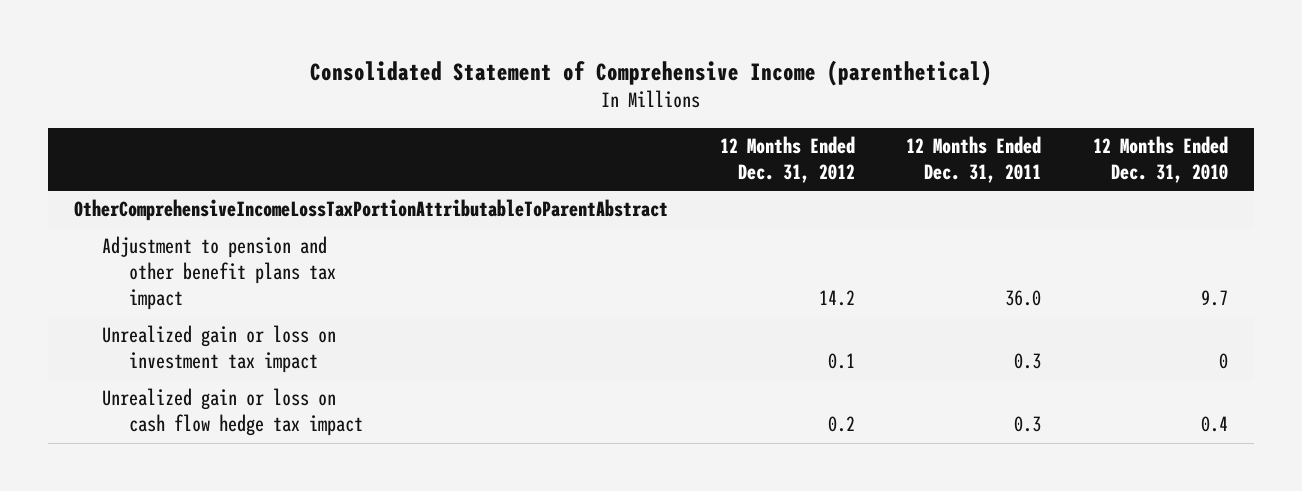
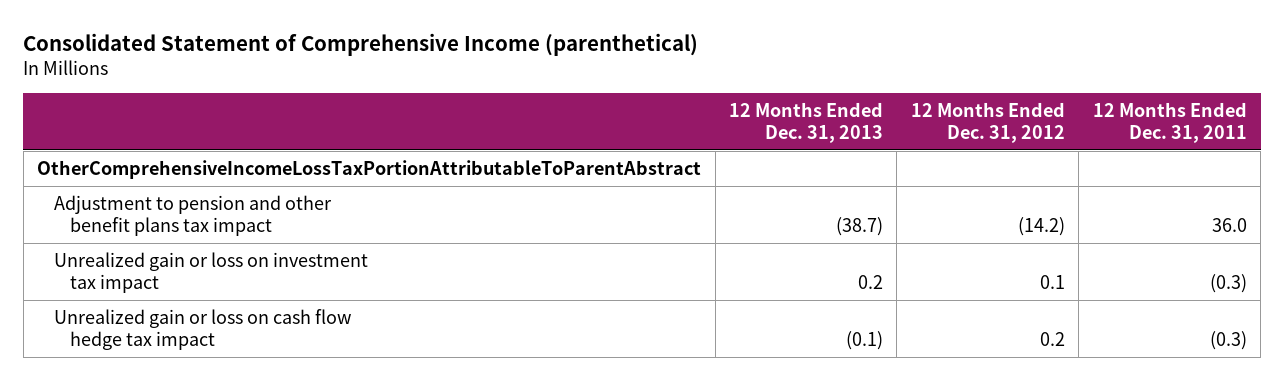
[1093,136,1229,183] 12 Months Ended Dec. 31, 2010 -> none
none -> [729,101,884,143] 12 Months Ended Dec. 31, 2013
[818,290,855,307] 14.2 -> [1017,216,1065,236] (14.2)
[1014,353,1042,370] 0.3 -> [1209,273,1247,293] (0.3)
[1014,416,1042,433] 0.3 -> [1209,330,1247,350] (0.3)

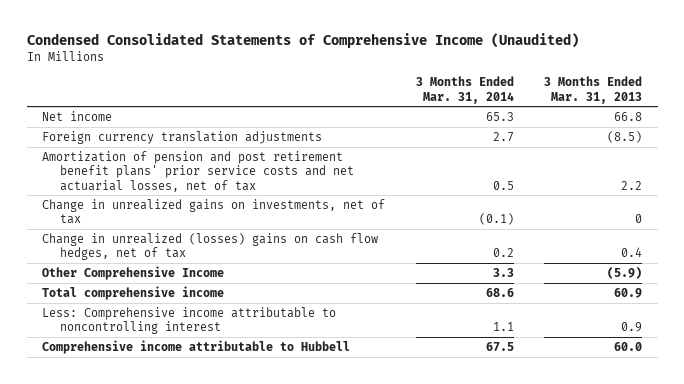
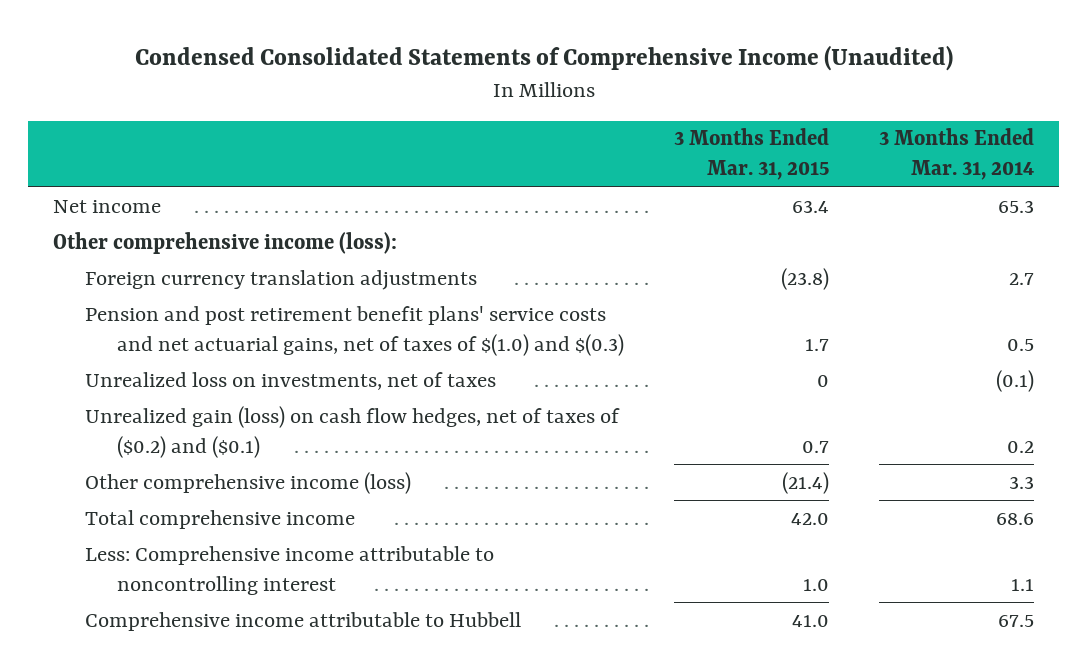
[544,76,643,104] 3 Months Ended Mar. 31, 2013 -> none
none -> [673,128,829,181] 3 Months Ended Mar. 31, 2015
none -> [53,231,398,254] Other comprehensive income (loss):
[42,150,355,192] Amortization of pension and post retirement benefit plans' prior service costs and net actuarial losses, net of tax -> [85,305,624,356] Pension and post retirement benefit plans' service costs and net actuarial gains, net of taxes of $(1.0) and $(0.3)
[42,198,386,225] Change in unrealized gains on investments, net of tax -> [85,371,497,390] Unrealized loss on investments, net of taxes
[42,232,379,261] Change in unrealized (losses) gains on cash flow hedges, net of tax -> [85,405,621,458] Unrealized gain (loss) on cash flow hedges, net of taxes of ($0.2) and ($0.1)
[42,265,225,280] Other Comprehensive Income -> [85,471,412,494] Other comprehensive income (loss)

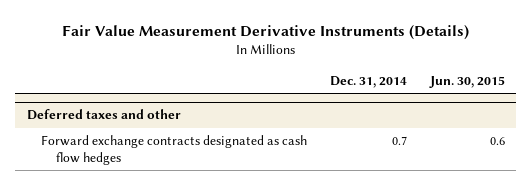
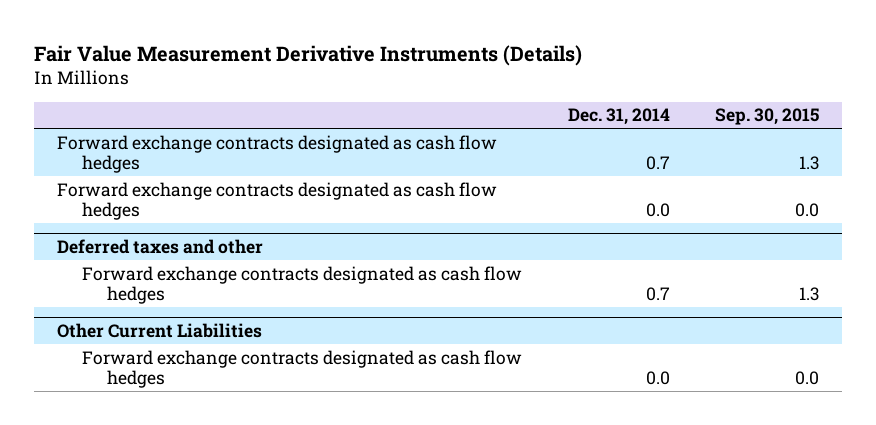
[428,75,505,88] Jun. 30, 2015 -> none
none -> [715,108,820,126] Sep. 30, 2015
none -> [56,134,497,174] Forward exchange contracts designated as cash flow hedges
none -> [56,181,497,221] Forward exchange contracts designated as cash flow hedges
none -> [56,322,262,338] Other Current Liabilities
none -> [82,349,523,389] Forward exchange contracts designated as cash flow hedges

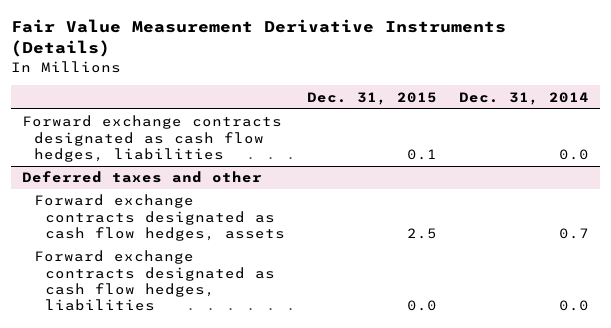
[715,108,820,126] Sep. 30, 2015 -> none
none -> [306,91,437,105] Dec. 31, 2015
[56,134,497,174] Forward exchange contracts designated as cash flow hedges -> none
[56,181,497,221] Forward exchange contracts designated as cash flow hedges -> [22,115,283,162] Forward exchange contracts designated as cash flow hedges, liabilities
[56,322,262,338] Other Current Liabilities -> none
[82,265,523,305] Forward exchange contracts designated as cash flow hedges -> [33,194,285,241] Forward exchange contracts designated as cash flow hedges, assets
[82,349,523,389] Forward exchange contracts designated as cash flow hedges -> [33,250,275,312] Forward exchange contracts designated as cash flow hedges, liabilities

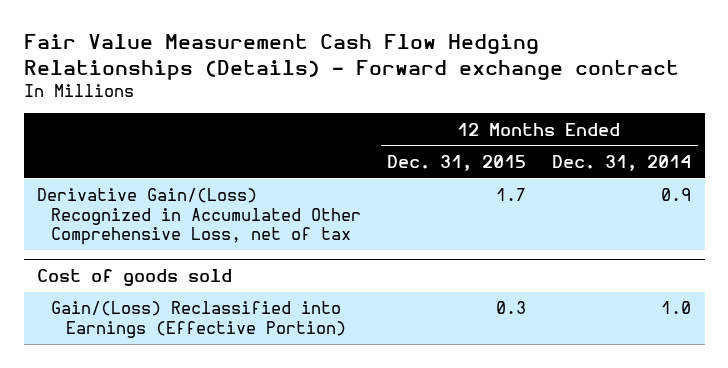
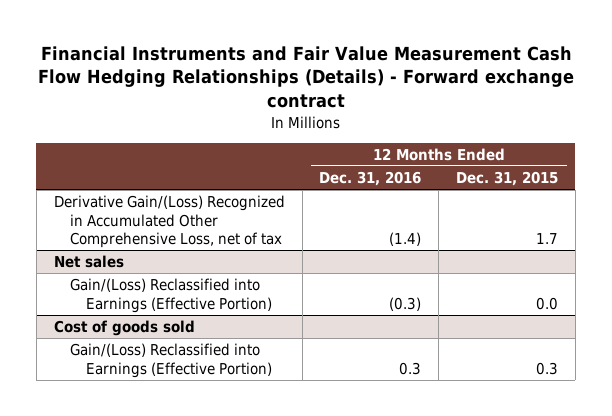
[23,34,679,80] Fair Value Measurement Cash Flow Hedging Relationships (Details) - Forward exchange contract -> [37,45,574,109] Financial Instruments and Fair Value Measurement Cash Flow Hedging Relationships (Details) - Forward exchange contract
[552,154,692,171] Dec. 31, 2014 -> none
none -> [319,171,422,187] Dec. 31, 2016
none -> [53,255,124,269] Net sales
none -> [69,278,273,313] Gain/(Loss) Reclassified into Earnings (Effective Portion)

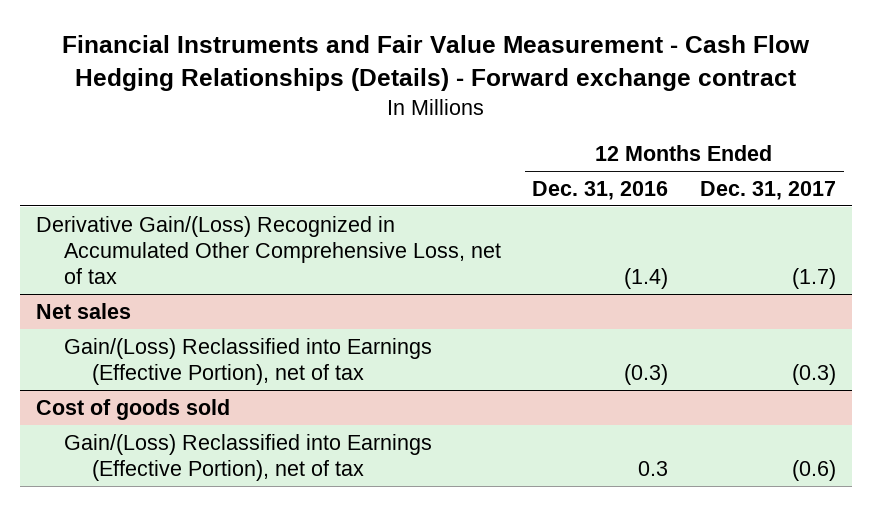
[37,45,574,109] Financial Instruments and Fair Value Measurement Cash Flow Hedging Relationships (Details) - Forward exchange contract -> [61,35,810,92] Financial Instruments and Fair Value Measurement - Cash Flow Hedging Relationships (Details) - Forward exchange contract
[456,171,559,187] Dec. 31, 2015 -> none
none -> [700,180,837,200] Dec. 31, 2017
[69,278,273,313] Gain/(Loss) Reclassified into Earnings (Effective Portion) -> [63,337,432,386] Gain/(Loss) Reclassified into Earnings (Effective Portion), net of tax
[69,343,273,378] Gain/(Loss) Reclassified into Earnings (Effective Portion) -> [63,433,432,482] Gain/(Loss) Reclassified into Earnings (Effective Portion), net of tax

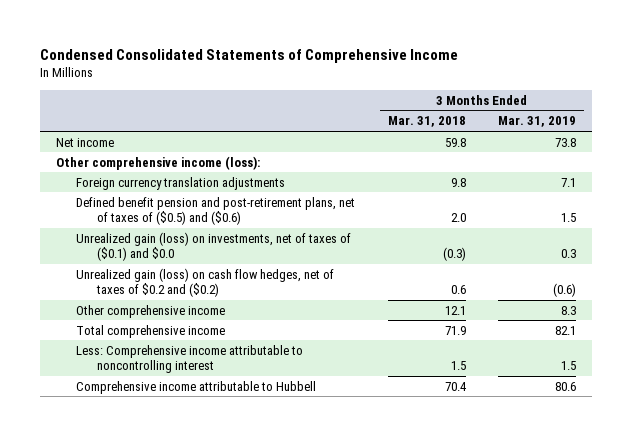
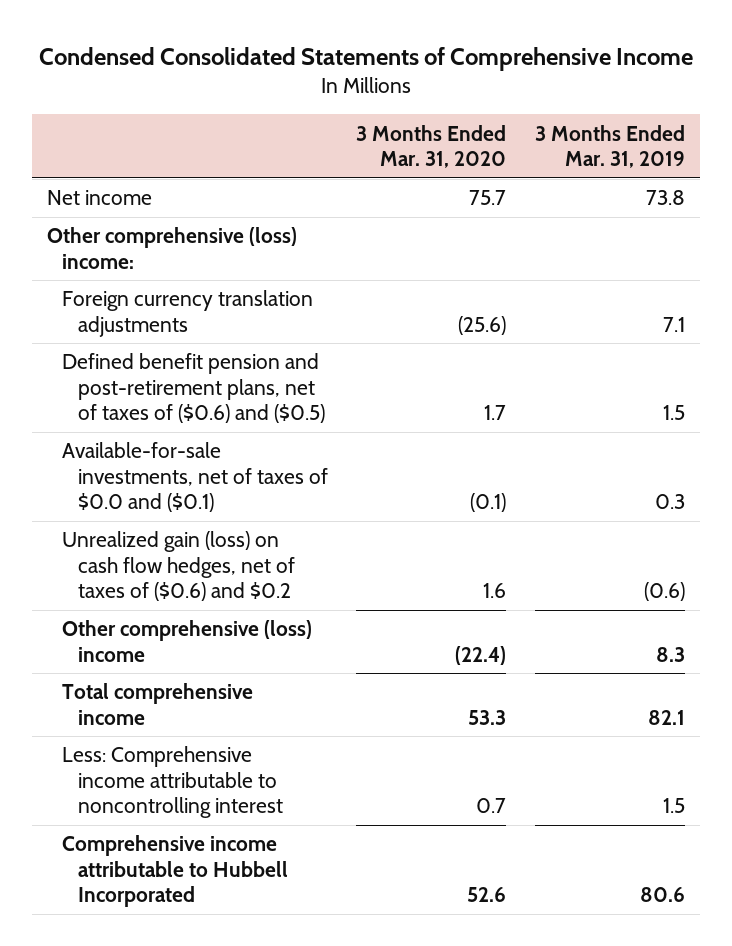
[387,116,466,128] Mar. 31, 2018 -> none
none -> [356,124,507,169] 3 Months Ended Mar. 31, 2020
[55,155,260,170] Other comprehensive income (loss): -> [46,227,297,269] Other comprehensive (loss) income:
[76,196,356,226] Defined benefit pension and post-retirement plans, net of taxes of ($0.5) and ($0.6) -> [62,353,325,424] Defined benefit pension and post-retirement plans, net of taxes of ($0.6) and ($0.5)
[76,231,352,262] Unrealized gain (loss) on investments, net of taxes of ($0.1) and $0.0 -> [62,442,328,513] Available-for-sale investments, net of taxes of $0.0 and ($0.1)
[76,267,335,298] Unrealized gain (loss) on cash flow hedges, net of taxes of $0.2 and ($0.2) -> [62,531,295,602] Unrealized gain (loss) on cash flow hedges, net of taxes of ($0.6) and $0.2
[76,304,226,318] Other comprehensive income -> [62,620,313,662] Other comprehensive (loss) income
[76,380,317,394] Comprehensive income attributable to Hubbell -> [62,835,288,908] Comprehensive income attributable to Hubbell Incorporated

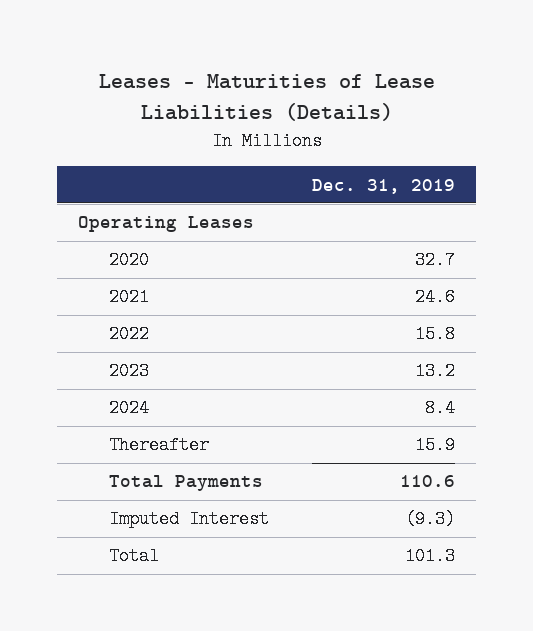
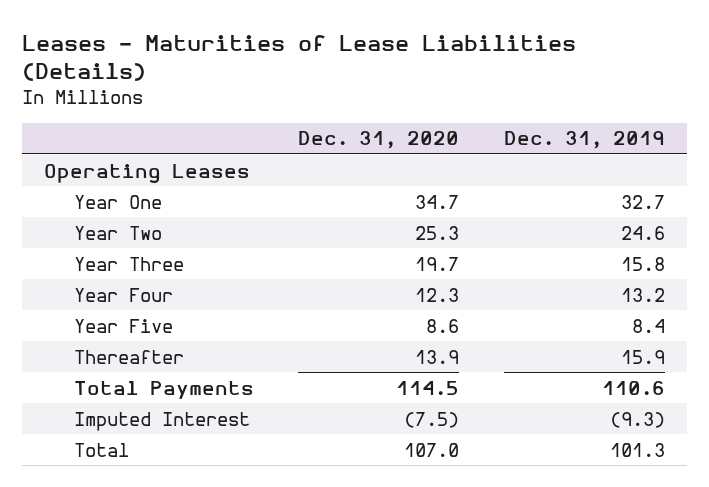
none -> [298,131,460,150] Dec. 31, 2020
[109,251,150,270] 2020 -> [73,194,162,209] Year One
[109,288,150,307] 2021 -> [73,225,162,240] Year Two
[109,325,150,344] 2022 -> [73,256,184,271] Year Three
[109,362,150,381] 2023 -> [73,287,173,302] Year Four
[109,399,150,418] 2024 -> [73,318,173,333] Year Five

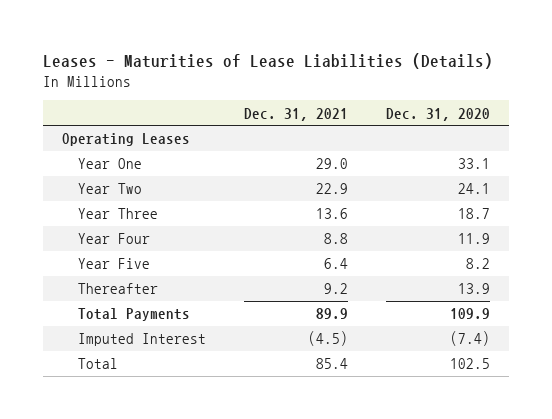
[504,131,666,150] Dec. 31, 2019 -> none
none -> [244,107,349,121] Dec. 31, 2021
[415,194,460,209] 34.7 -> [458,158,491,170] 33.1
[415,225,460,240] 25.3 -> [458,183,491,195] 24.1
[415,256,460,271] 19.7 -> [458,208,491,220] 18.7
[415,287,460,302] 12.3 -> [458,233,491,245] 11.9
[426,318,460,333] 8.6 -> [466,258,491,270] 8.2
[396,380,460,395] 114.5 -> [450,308,491,320] 109.9
[404,411,460,428] (7.5) -> [450,331,491,347] (7.4)
[404,442,460,457] 107.0 -> [450,358,491,370] 102.5

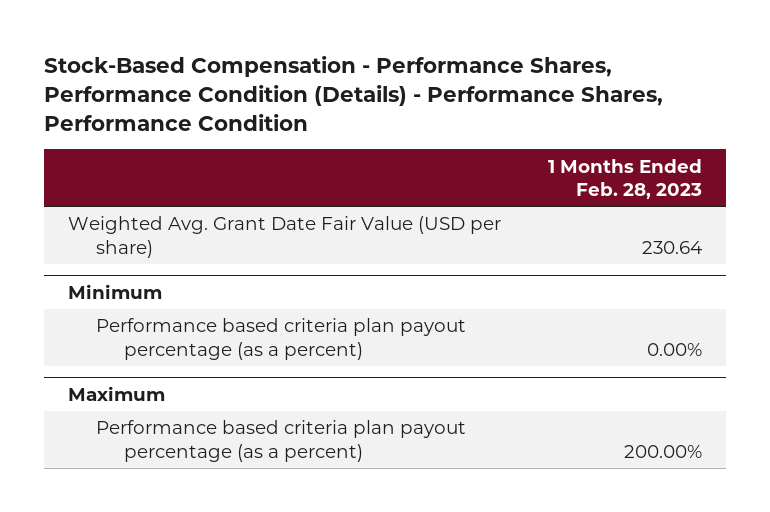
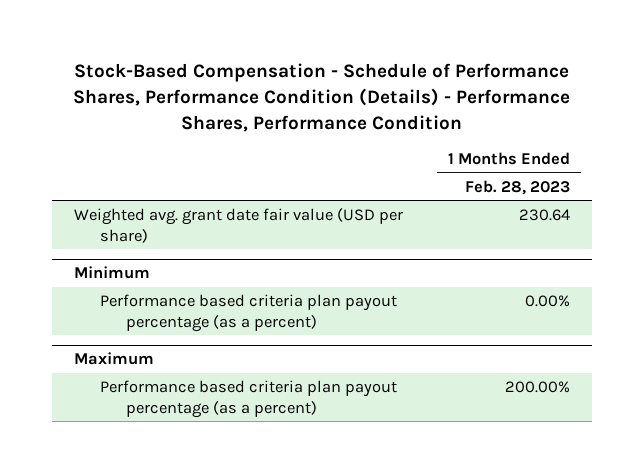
[44,56,664,131] Stock-Based Compensation - Performance Shares, Performance Condition (Details) - Performance Shares, Performance Condition -> [72,63,570,132] Stock-Based Compensation - Schedule of Performance Shares, Performance Condition (Details) - Performance Shares, Performance Condition
[67,216,501,258] Weighted Avg. Grant Date Fair Value (USD per share) -> [74,208,404,243] Weighted avg. grant date fair value (USD per share)

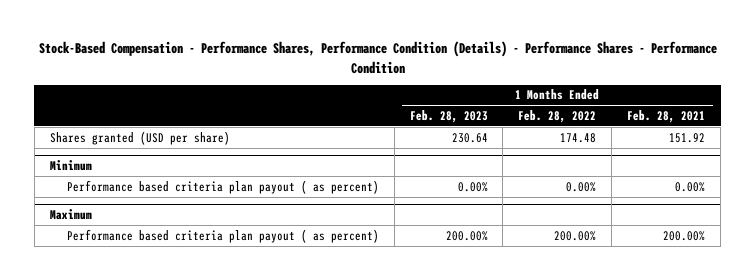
[72,63,570,132] Stock-Based Compensation - Schedule of Performance Shares, Performance Condition (Details) - Performance Shares, Performance Condition -> [38,41,717,74] Stock-Based Compensation - Performance Shares, Performance Condition (Details) - Performance Shares - Performance Condition
none -> [518,109,597,123] Feb. 28, 2022
none -> [627,109,706,123] Feb. 28, 2021
[74,208,404,243] Weighted avg. grant date fair value (USD per share) -> [49,130,230,145] Shares granted (USD per share)
[100,294,398,332] Performance based criteria plan payout percentage (as a percent) -> [66,179,379,194] Performance based criteria plan payout ( as percent)
[100,380,398,418] Performance based criteria plan payout percentage (as a percent) -> [66,228,379,243] Performance based criteria plan payout ( as percent)

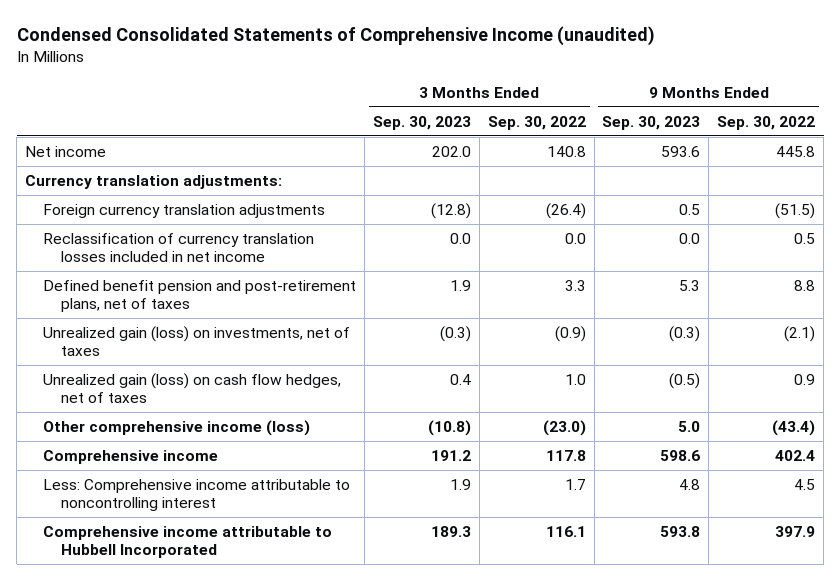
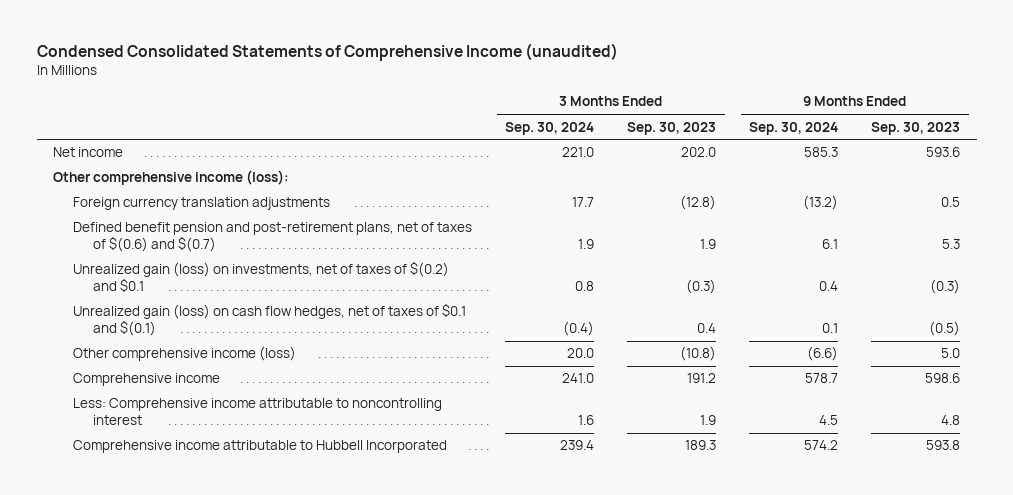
[487,115,586,130] Sep. 30, 2022 -> none
[717,115,816,130] Sep. 30, 2022 -> none
none -> [505,121,595,135] Sep. 30, 2024
none -> [749,121,839,135] Sep. 30, 2024
[24,175,282,190] Currency translation adjustments: -> none
none -> [53,170,290,186] Other comprehensive income (loss):
[43,233,315,263] Reclassification of currency translation losses included in net income -> none
[43,280,357,313] Defined benefit pension and post-retirement plans, net of taxes -> [73,222,473,252] Defined benefit pension and post-retirement plans, net of taxes of $(0.6) and $(0.7)
[43,326,351,357] Unrealized gain (loss) on investments, net of taxes -> [73,261,450,292] Unrealized gain (loss) on investments, net of taxes of $(0.2) and $0.1
[43,373,342,404] Unrealized gain (loss) on cash flow hedges, net of taxes -> [73,303,467,336] Unrealized gain (loss) on cash flow hedges, net of taxes of $0.1 and $(0.1)

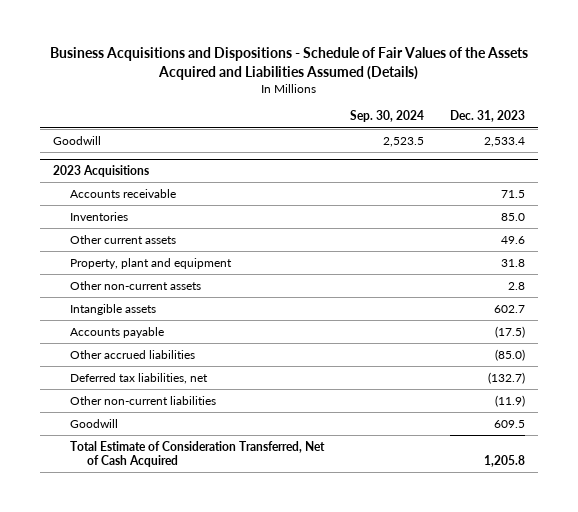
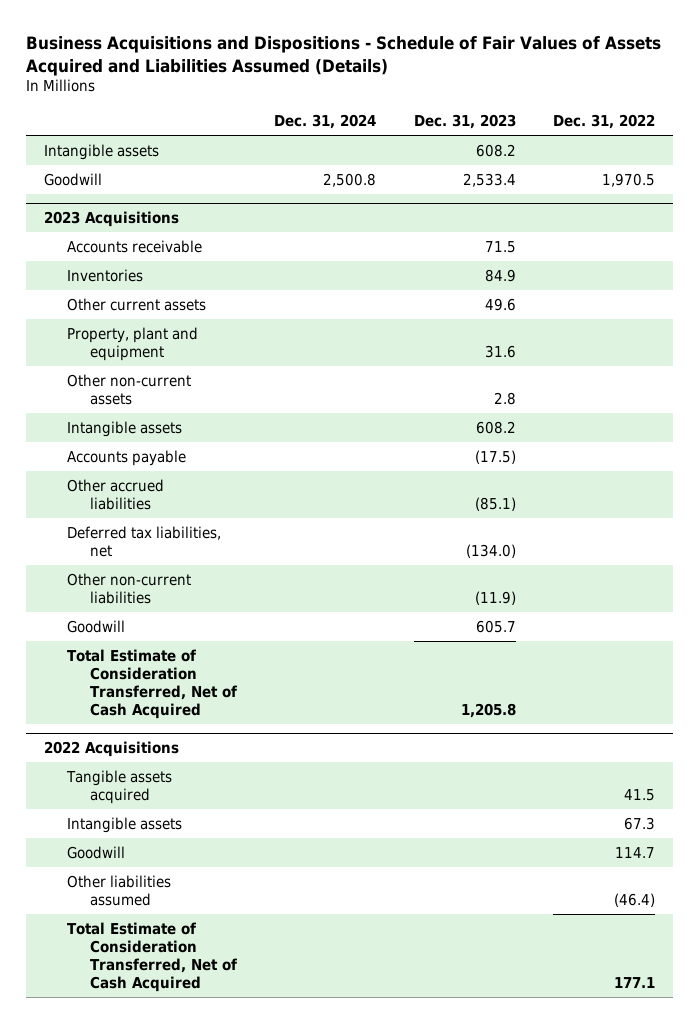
[49,47,528,80] Business Acquisitions and Dispositions - Schedule of Fair Values of the Assets Acquired and Liabilities Assumed (Details) -> [25,35,661,76] Business Acquisitions and Dispositions - Schedule of Fair Values of Assets Acquired and Liabilities Assumed (Details)
[349,110,424,123] Sep. 30, 2024 -> none
none -> [274,114,377,130] Dec. 31, 2024
none -> [552,114,655,130] Dec. 31, 2022
none -> [44,144,160,161] Intangible assets
[500,212,525,221] 85.0 -> [484,269,516,283] 84.9
[500,258,525,267] 31.8 -> [484,345,516,359] 31.6
[493,304,525,313] 602.7 -> [475,421,516,435] 608.2
[494,348,525,361] (85.0) -> [474,497,516,512] (85.1)
[487,371,525,384] (132.7) -> [465,544,516,559] (134.0)
[493,419,525,428] 609.5 -> [475,620,516,634] 605.7
none -> [44,741,180,758] 2022 Acquisitions
none -> [66,770,173,805] Tangible assets acquired
none -> [67,817,183,834] Intangible assets
none -> [67,846,126,860] Goodwill
none -> [67,875,172,907] Other liabilities assumed
none -> [67,922,238,993] Total Estimate of Consideration Transferred, Net of Cash Acquired

